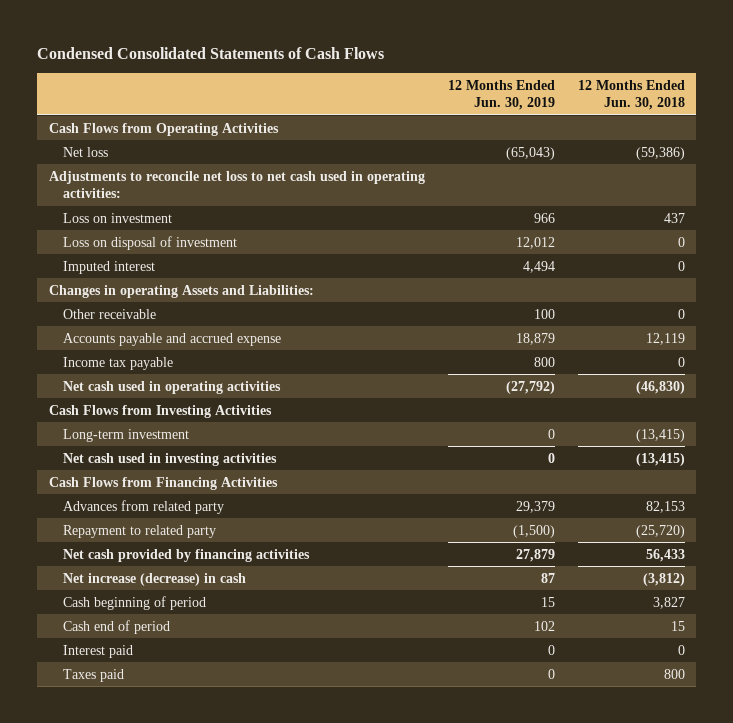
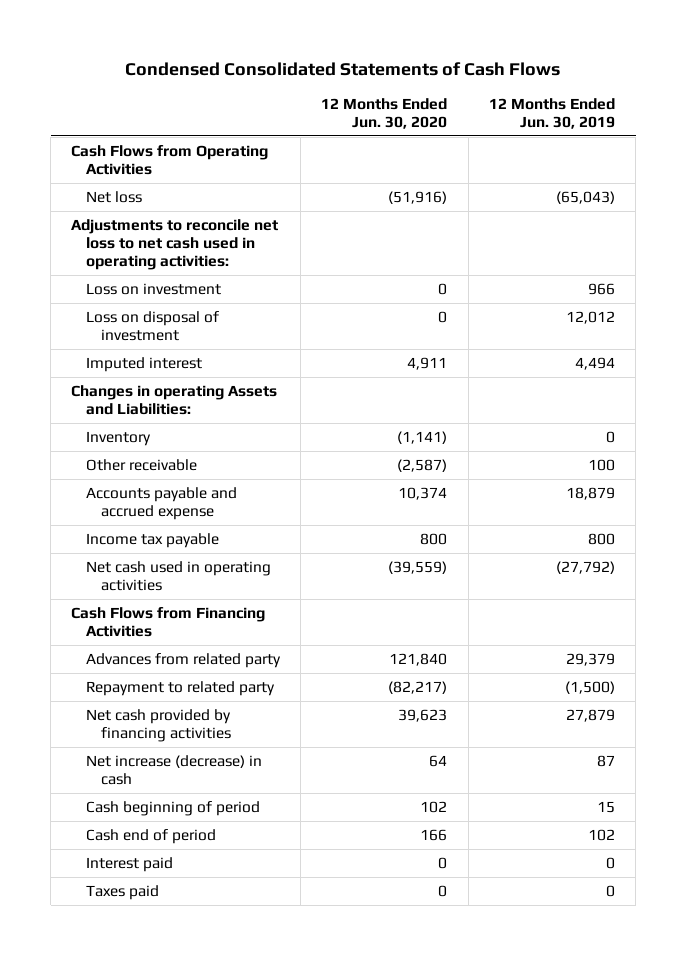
[577,80,685,111] 12 Months Ended Jun. 30, 2018 -> none
none -> [321,98,448,130] 12 Months Ended Jun. 30, 2020
none -> [86,430,152,446] Inventory
[48,404,272,418] Cash Flows from Investing Activities -> none
[63,428,190,442] Long-term investment -> none
[63,452,278,466] Net cash used in investing activities -> none

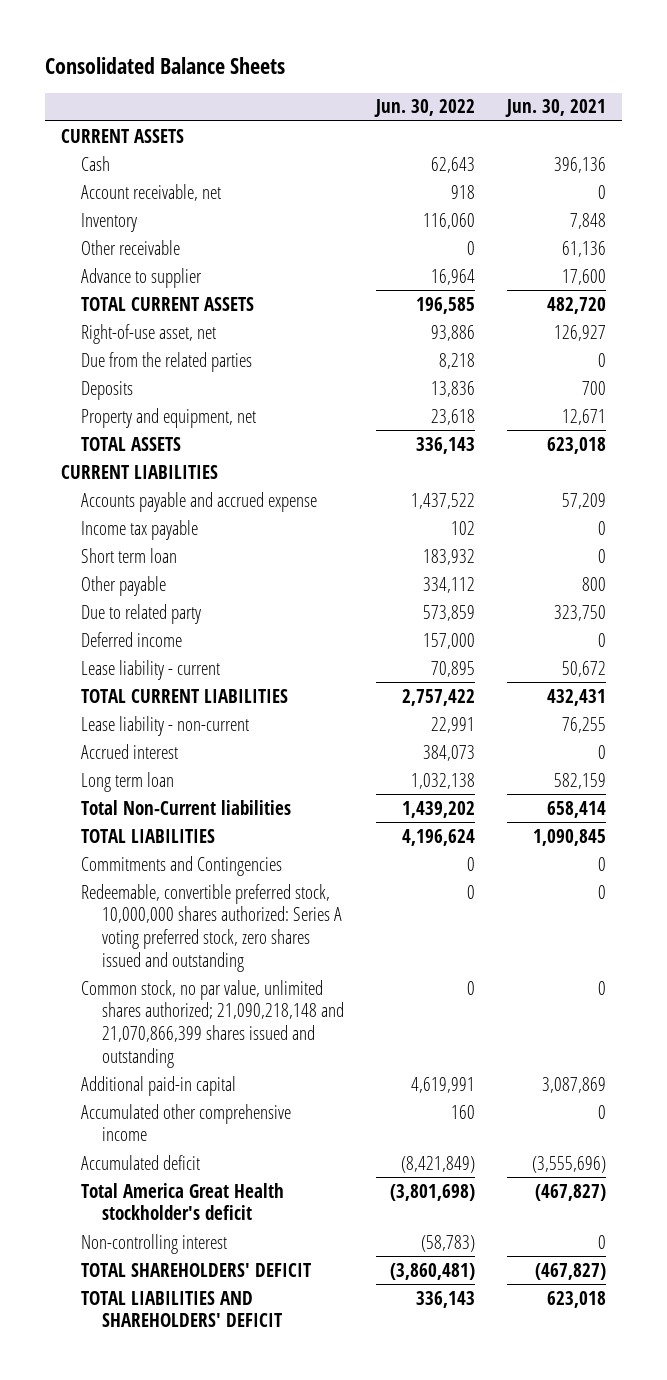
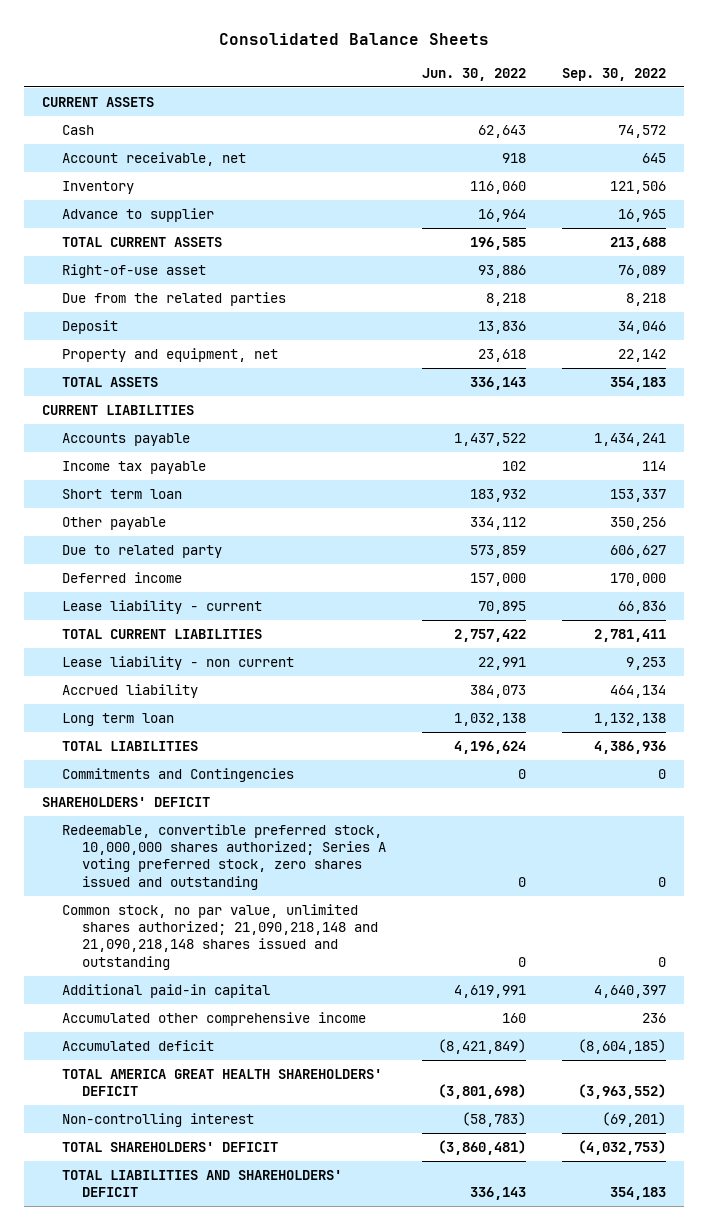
[505,99,607,118] Jun. 30, 2021 -> none
none -> [562,67,667,81] Sep. 30, 2022
[81,239,181,255] Other receivable -> none
[81,323,217,344] Right-of-use asset, net -> [62,263,207,278] Right-of-use asset
[81,380,134,400] Deposits -> [62,319,119,334] Deposit
[81,491,318,512] Accounts payable and accrued expense -> [62,432,191,446] Accounts payable
[81,715,250,736] Lease liability - non-current -> [62,655,295,670] Lease liability - non current
[81,743,179,759] Accrued interest -> [62,683,199,698] Accrued liability
[81,799,292,815] Total Non-Current liabilities -> none
none -> [41,796,210,807] SHAREHOLDERS' DEFICIT
[81,883,342,972] Redeemable, convertible preferred stock, 10,000,000 shares authorized: Series A voting preferred stock, zero shares issued and outstanding -> [62,823,387,890] Redeemable, convertible preferred stock, 10,000,000 shares authorized; Series A voting preferred stock, zero shares issued and outstanding
[81,979,344,1068] Common stock, no par value, unlimited shares authorized; 21,090,218,148 and 21,070,866,399 shares issued and outstanding -> [62,903,379,970] Common stock, no par value, unlimited shares authorized; 21,090,218,148 and 21,090,218,148 shares issued and outstanding
[81,1182,285,1221] Total America Great Health stockholder's deficit -> [62,1068,383,1097] TOTAL AMERICA GREAT HEALTH SHAREHOLDERS' DEFICIT

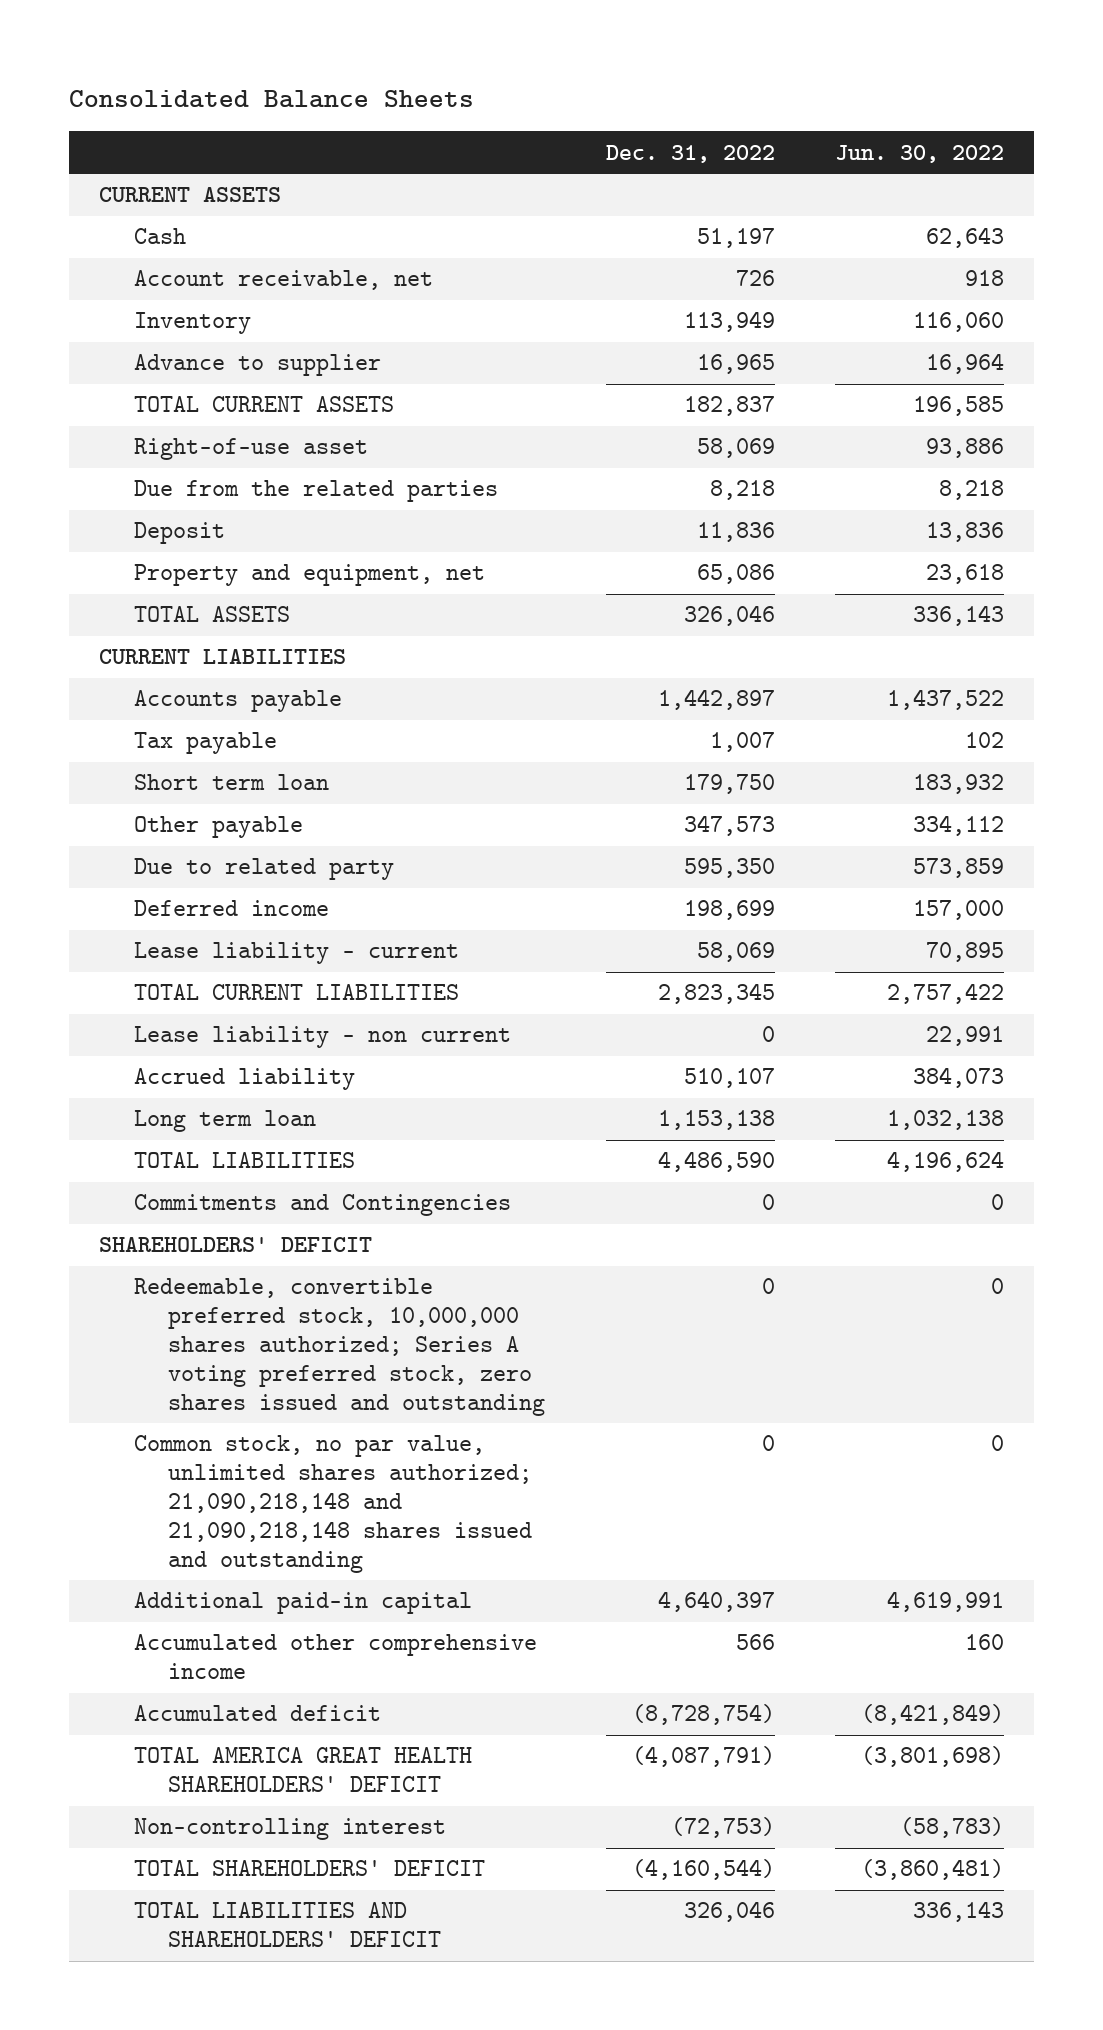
[562,67,667,81] Sep. 30, 2022 -> none
none -> [605,144,775,163] Dec. 31, 2022
[62,460,207,474] Income tax payable -> [133,732,277,755] Tax payable

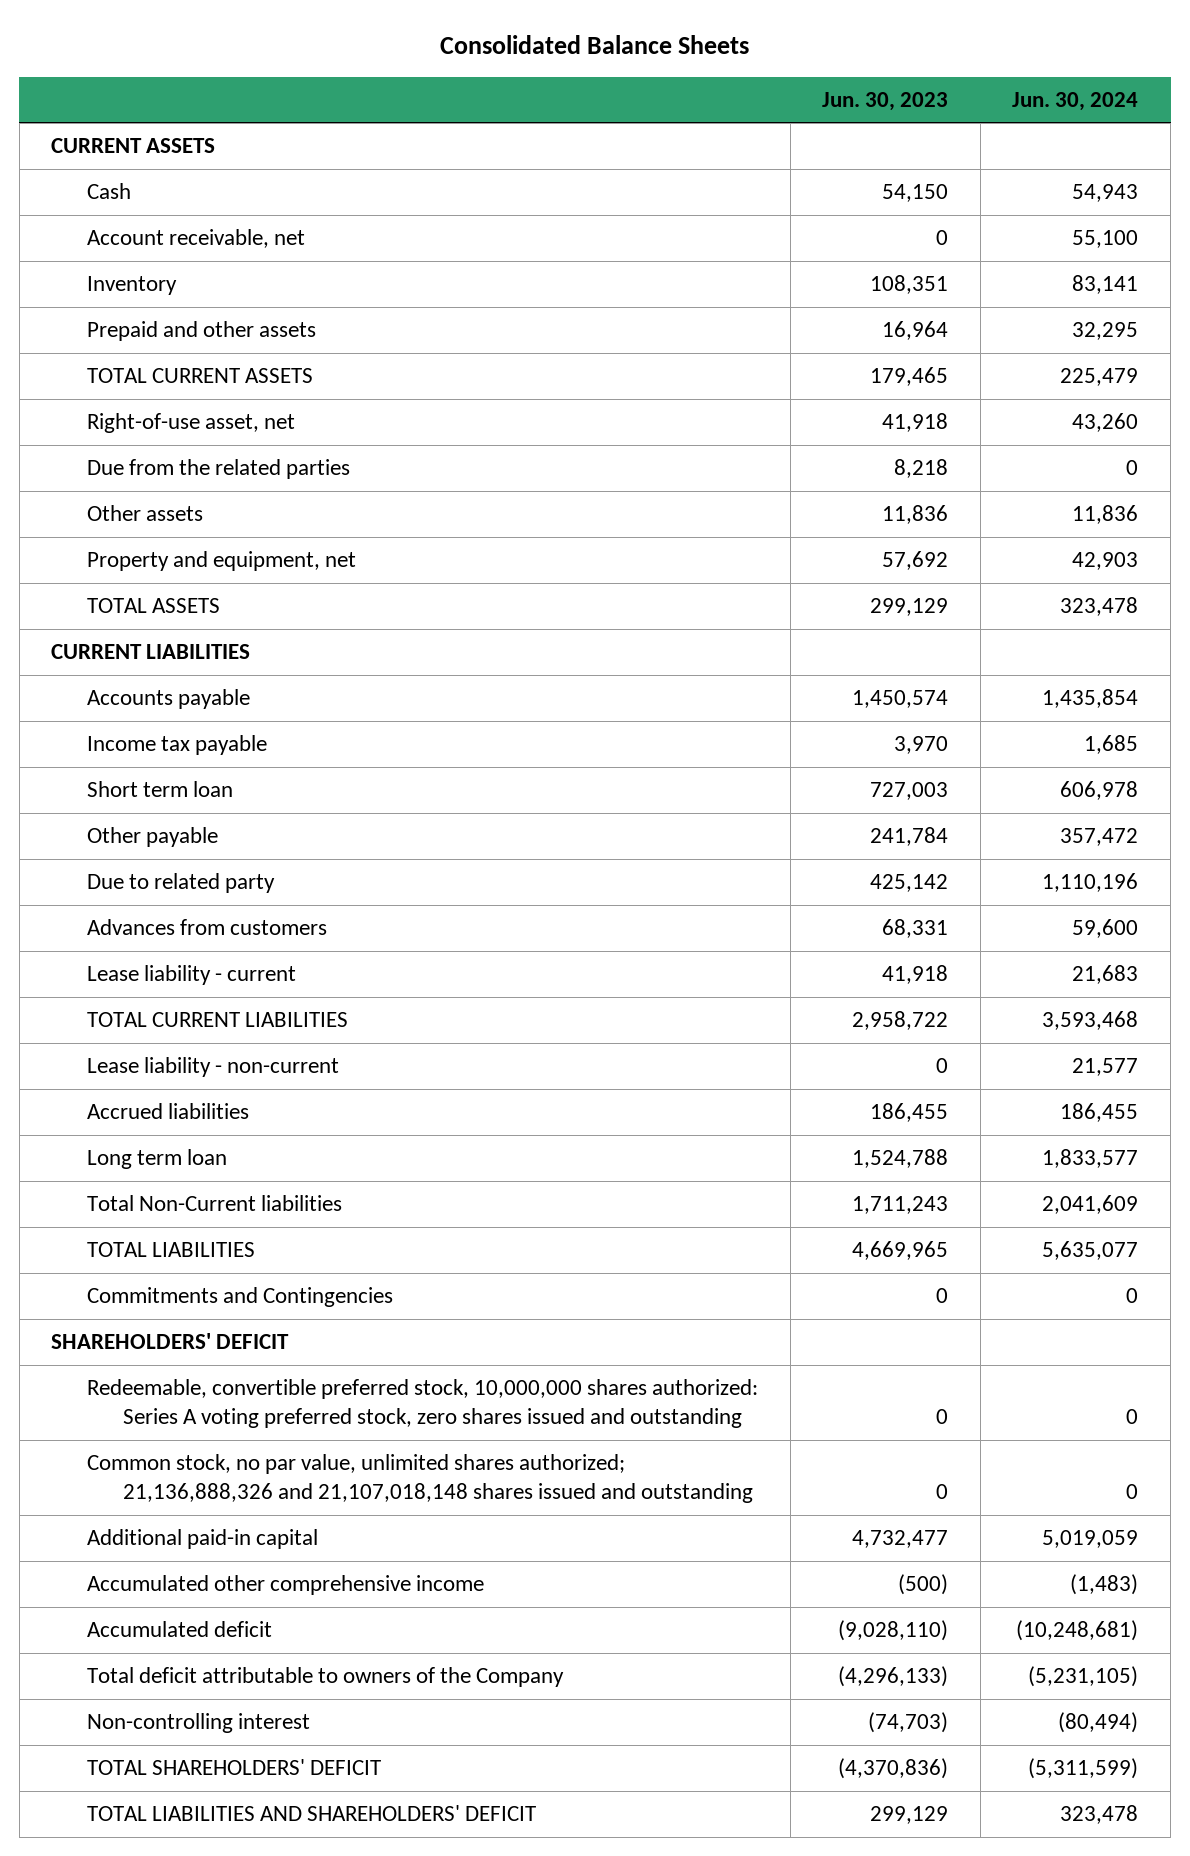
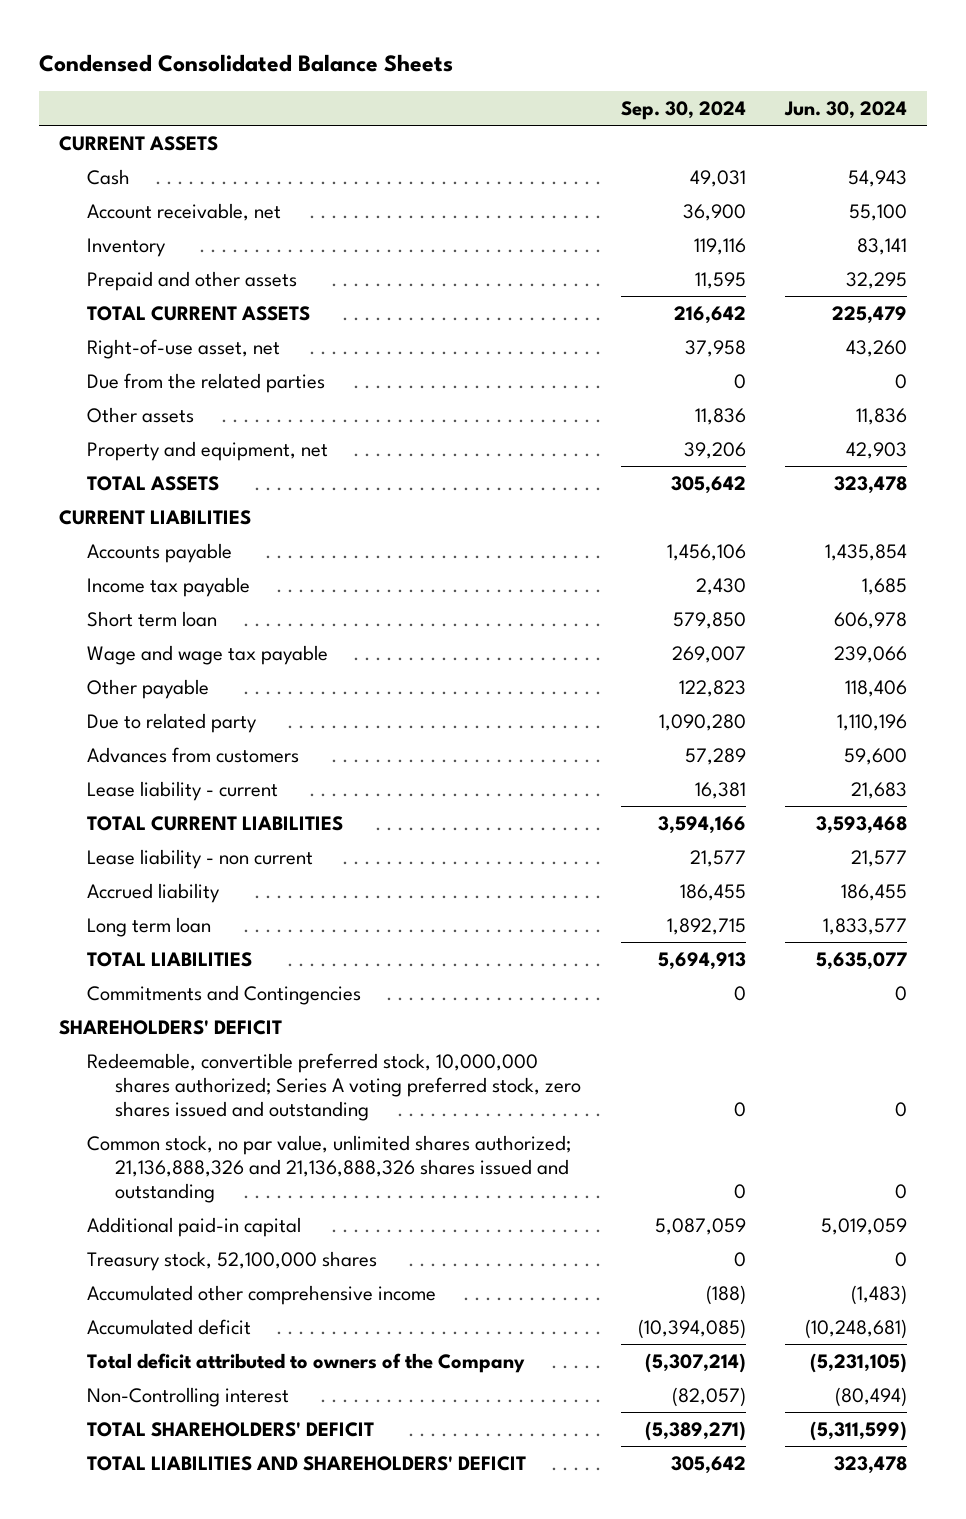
[439,35,749,55] Consolidated Balance Sheets -> [38,53,453,72] Condensed Consolidated Balance Sheets
[822,91,949,111] Jun. 30, 2023 -> none
none -> [620,101,746,121] Sep. 30, 2024
none -> [86,644,328,665] Wage and wage tax payable
[1060,828,1139,847] 357,472 -> [845,679,908,697] 118,406
[86,1057,339,1078] Lease liability - non-current -> [86,848,313,869] Lease liability - non current
[86,1103,249,1120] Accrued liabilities -> [86,882,220,903] Accrued liability
[86,1195,342,1212] Total Non-Current liabilities -> none
[86,1379,758,1429] Redeemable, convertible preferred stock, 10,000,000 shares authorized: Series A voting preferred stock, zero shares issued and outstanding -> [86,1052,581,1121] Redeemable, convertible preferred stock, 10,000,000 shares authorized; Series A voting preferred stock, zero shares issued and outstanding
[86,1454,753,1504] Common stock, no par value, unlimited shares authorized; 21,136,888,326 and 21,107,018,148 shares issued and outstanding -> [86,1134,571,1203] Common stock, no par value, unlimited shares authorized; 21,136,888,326 and 21,136,888,326 shares issued and outstanding
none -> [86,1250,377,1271] Treasury stock, 52,100,000 shares
[86,1667,564,1688] Total deficit attributable to owners of the Company -> [86,1352,525,1373] Total deficit attributed to owners of the Company
[86,1713,310,1734] Non-controlling interest -> [86,1386,289,1407] Non-Controlling interest

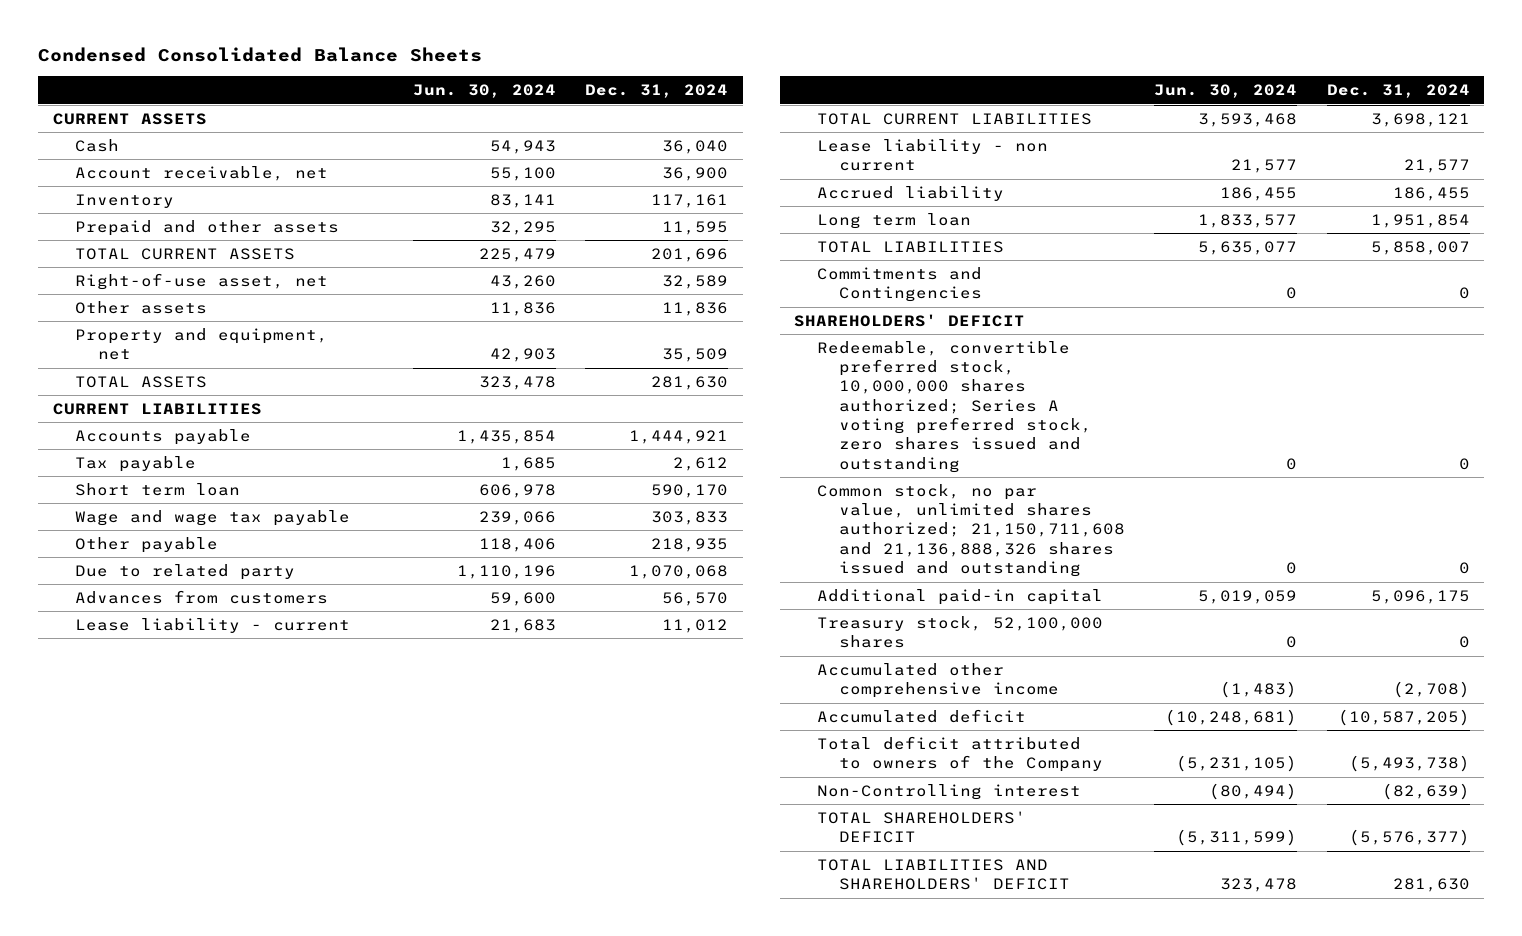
[620,101,746,121] Sep. 30, 2024 -> none
none -> [584,84,728,99] Dec. 31, 2024
[86,372,325,393] Due from the related parties -> none
[86,576,250,597] Income tax payable -> [75,455,197,472] Tax payable
[86,1134,571,1203] Common stock, no par value, unlimited shares authorized; 21,136,888,326 and 21,136,888,326 shares issued and outstanding -> [816,483,1126,578] Common stock, no par value, unlimited shares authorized; 21,150,711,608 and 21,136,888,326 shares issued and outstanding

